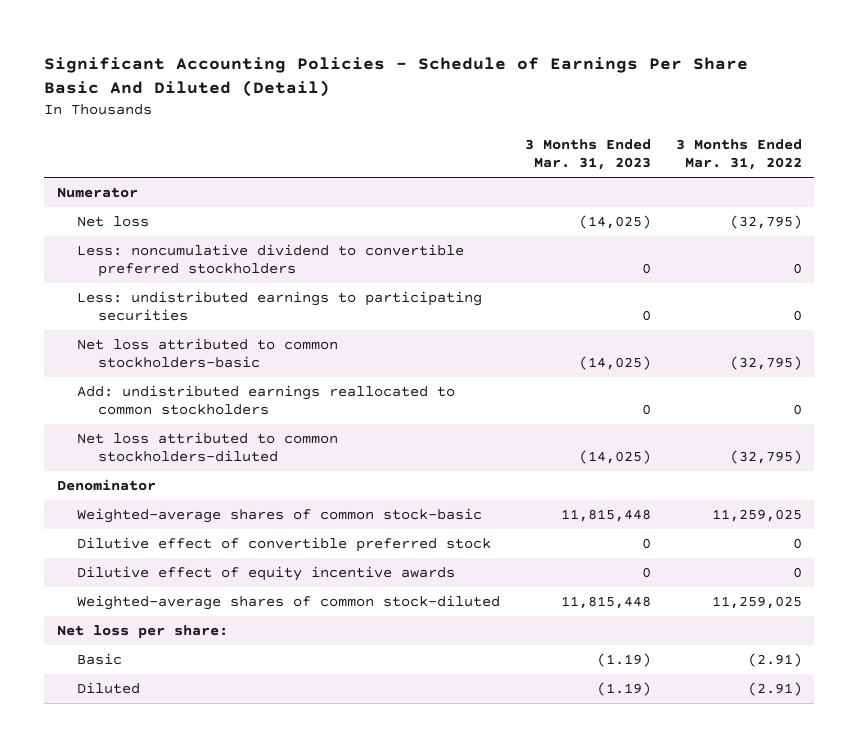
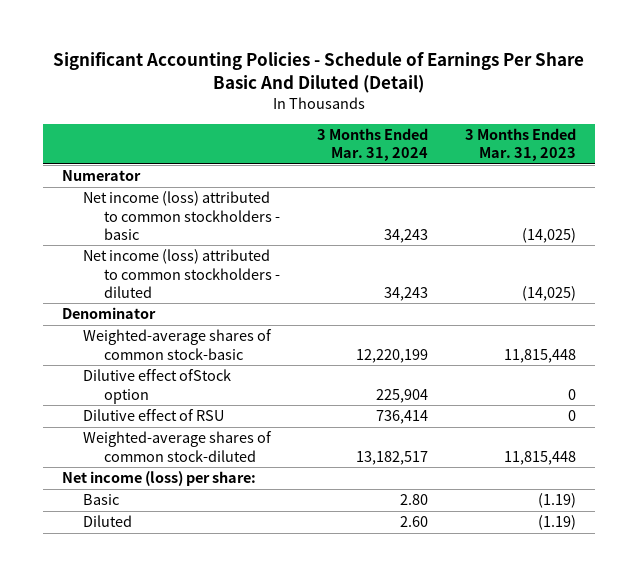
[675,139,802,171] 3 Months Ended Mar. 31, 2022 -> none
none -> [316,127,428,162] 3 Months Ended Mar. 31, 2024
[77,216,150,228] Net loss -> none
[77,244,465,278] Less: noncumulative dividend to convertible preferred stockholders -> none
[77,291,483,322] Less: undistributed earnings to participating securities -> none
[77,385,456,416] Add: undistributed earnings reallocated to common stockholders -> none
[77,338,339,369] Net loss attributed to common stockholders-basic -> [82,191,280,240] Net income (loss) attributed to common stockholders - basic
[77,432,339,463] Net loss attributed to common stockholders-diluted -> [82,249,280,298] Net income (loss) attributed to common stockholders - diluted
[77,537,492,553] Dilutive effect of convertible preferred stock -> none
[77,566,456,582] Dilutive effect of equity incentive awards -> [82,369,231,404] Dilutive effect ofStock option
none -> [82,409,224,422] Dilutive effect of RSU
[56,625,228,639] Net loss per share: -> [62,471,257,487] Net income (loss) per share:

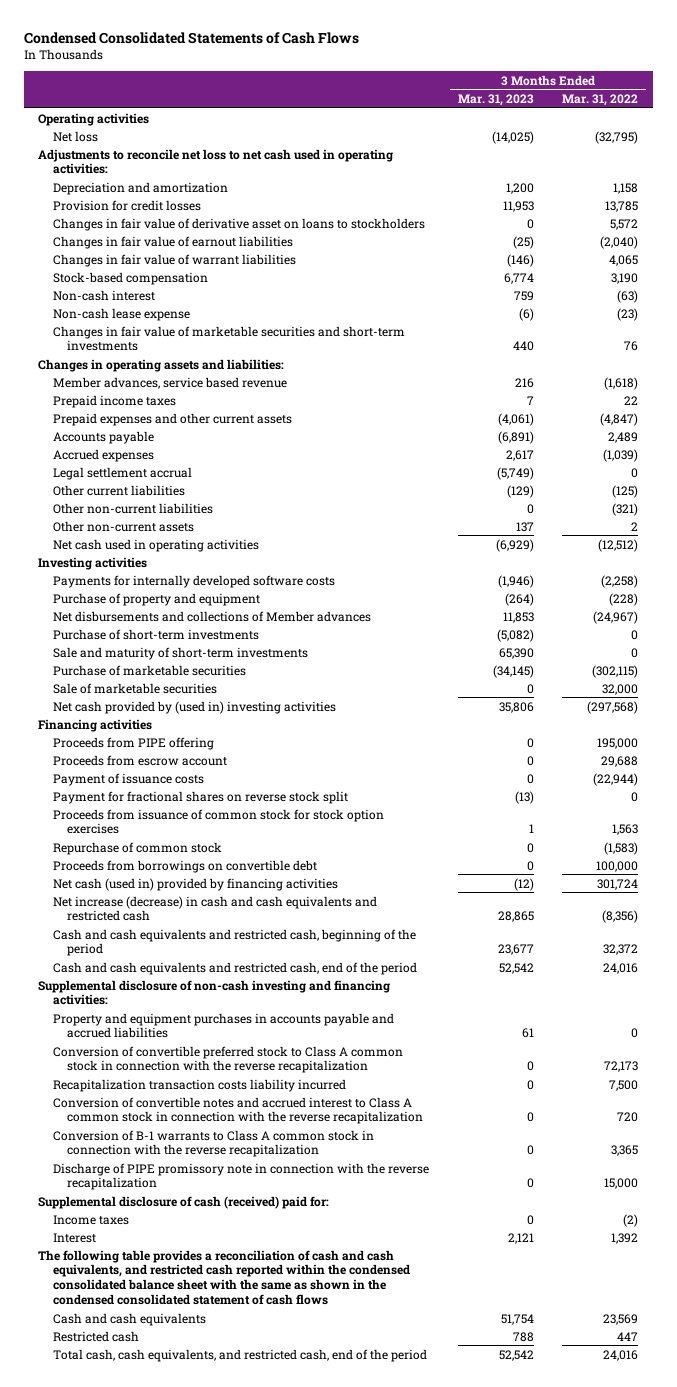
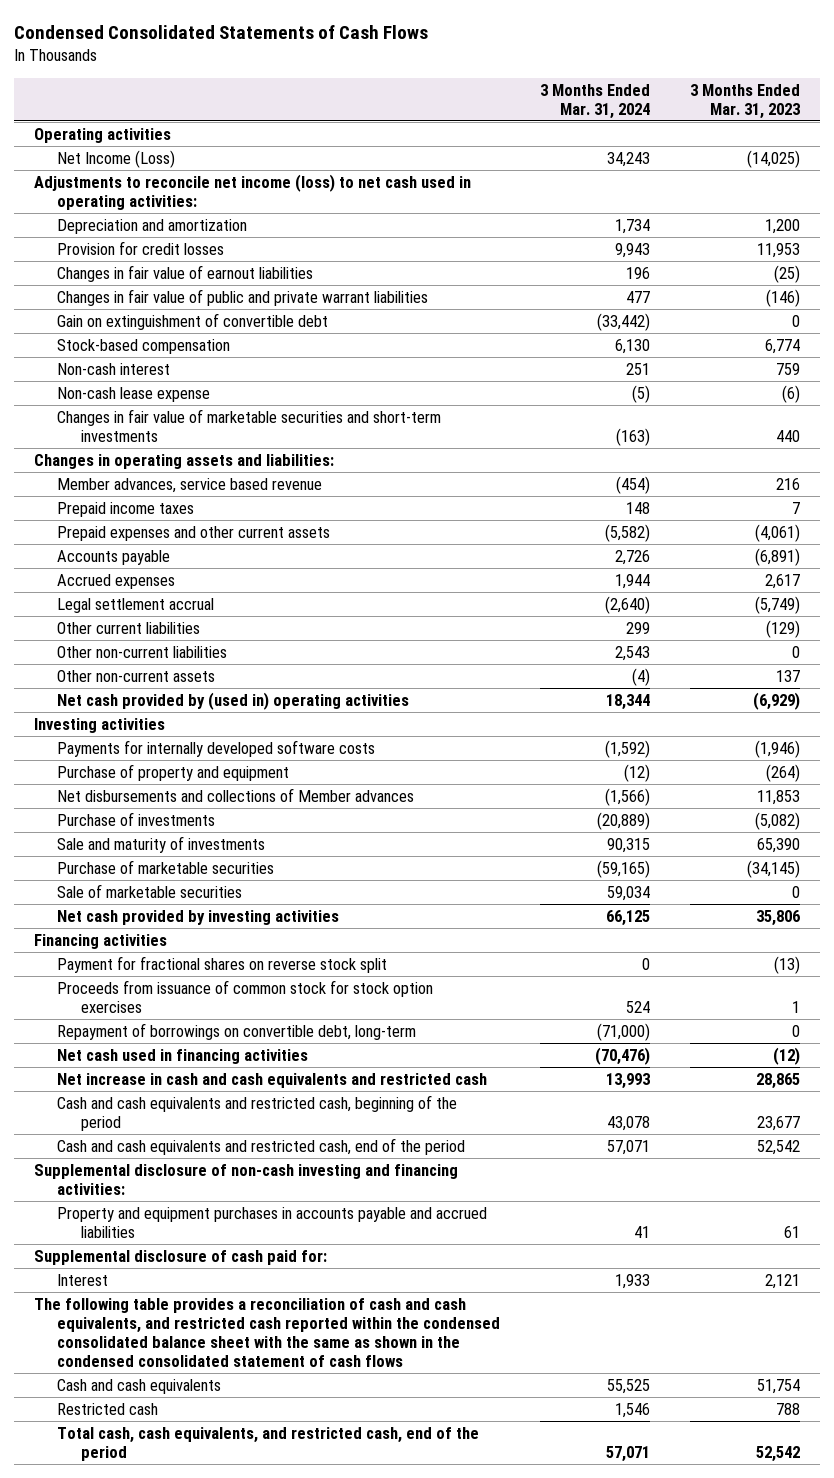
[562,93,639,106] Mar. 31, 2022 -> none
none -> [540,83,651,119] 3 Months Ended Mar. 31, 2024
[52,130,98,142] Net loss -> [57,149,176,168] Net Income (Loss)
[38,148,394,175] Adjustments to reconcile net loss to net cash used in operating activities: -> [33,173,471,210] Adjustments to reconcile net income (loss) to net cash used in operating activities:
[52,217,425,231] Changes in fair value of derivative asset on loans to stockholders -> none
[52,253,296,267] Changes in fair value of warrant liabilities -> [57,288,429,306] Changes in fair value of public and private warrant liabilities
none -> [57,312,329,330] Gain on extinguishment of convertible debt
[52,538,259,552] Net cash used in operating activities -> [57,691,410,710] Net cash provided by (used in) operating activities
[52,628,259,640] Purchase of short-term investments -> [57,811,216,826] Purchase of investments
[52,646,308,660] Sale and maturity of short-term investments -> [57,835,266,853] Sale and maturity of investments
[52,700,336,714] Net cash provided by (used in) investing activities -> [57,909,340,925] Net cash provided by investing activities
[52,736,214,750] Proceeds from PIPE offering -> none
[52,754,227,766] Proceeds from escrow account -> none
[52,772,204,786] Payment of issuance costs -> none
[52,841,222,855] Repurchase of common stock -> none
[52,859,317,873] Proceeds from borrowings on convertible debt -> none
none -> [57,1022,417,1040] Repayment of borrowings on convertible debt, long-term
[52,877,338,891] Net cash (used in) provided by financing activities -> [57,1048,309,1064] Net cash used in financing activities
[52,895,377,922] Net increase (decrease) in cash and cash equivalents and restricted cash -> [57,1072,488,1088] Net increase in cash and cash equivalents and restricted cash
[52,1045,403,1074] Conversion of convertible preferred stock to Class A common stock in connection with the reverse recapitalization -> none
[52,1078,346,1092] Recapitalization transaction costs liability incurred -> none
[52,1096,424,1125] Conversion of convertible notes and accrued interest to Class A common stock in connection with the reverse recapitalization -> none
[52,1129,374,1158] Conversion of B-1 warrants to Class A common stock in connection with the reverse recapitalization -> none
[52,1162,429,1191] Discharge of PIPE promissory note in connection with the reverse recapitalization -> none
[52,1214,129,1225] Income taxes -> none
[38,1195,330,1209] Supplemental disclosure of cash (received) paid for: -> [33,1249,327,1265] Supplemental disclosure of cash paid for:

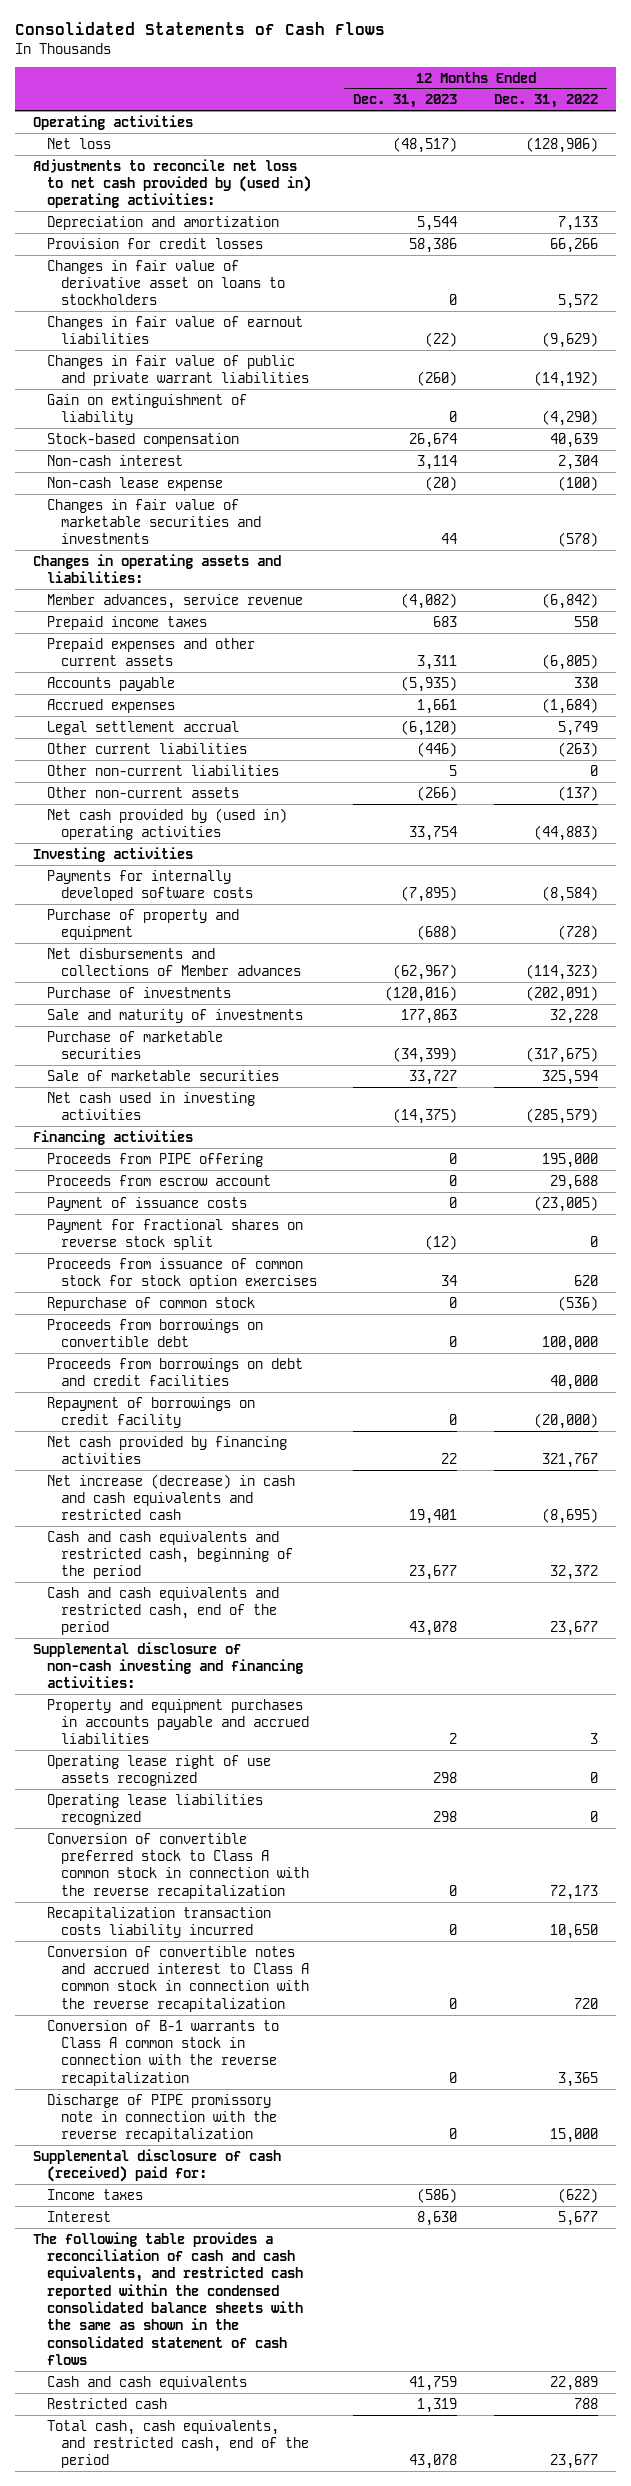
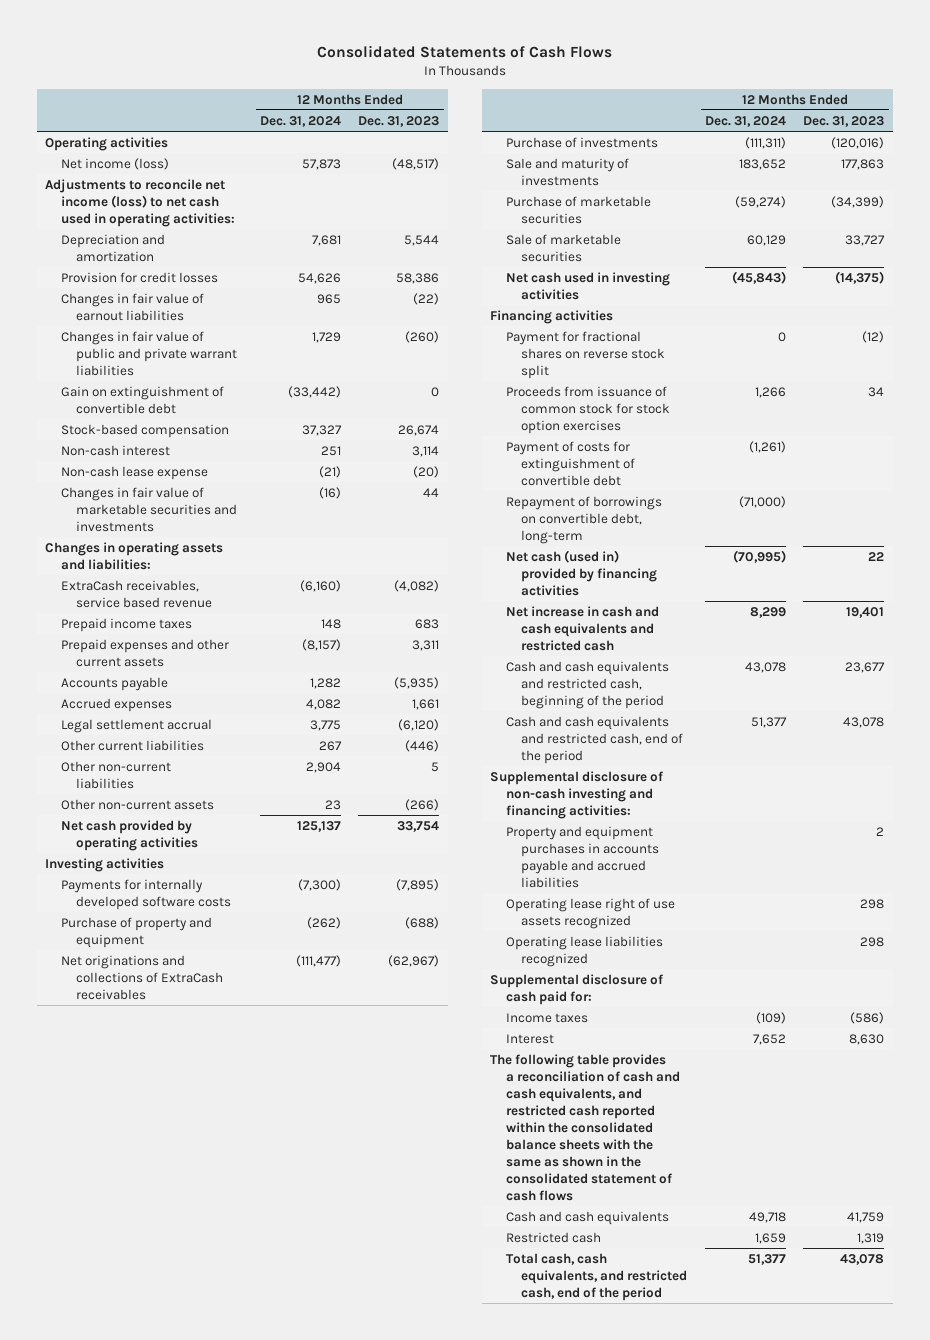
[493,94,598,109] Dec. 31, 2022 -> none
none -> [259,115,341,127] Dec. 31, 2024
[46,137,111,149] Net loss -> [60,157,169,170] Net income (loss)
[32,158,311,209] Adjustments to reconcile net loss to net cash provided by (used in) operating activities: -> [45,178,235,227] Adjustments to reconcile net income (loss) to net cash used in operating activities:
[46,259,285,306] Changes in fair value of derivative asset on loans to stockholders -> none
[46,393,247,425] Gain on extinguishment of liability -> [60,385,224,414] Gain on extinguishment of convertible debt
[46,593,303,609] Member advances, service revenue -> [60,579,213,608] ExtraCash receivables, service based revenue
[46,807,287,840] Net cash provided by (used in) operating activities -> [60,819,199,851] Net cash provided by operating activities
[46,947,301,976] Net disbursements and collections of Member advances -> [60,954,224,1000] Net originations and collections of ExtraCash receivables
[46,1152,263,1167] Proceeds from PIPE offering -> none
[46,1174,271,1186] Proceeds from escrow account -> none
[46,1196,247,1211] Payment of issuance costs -> none
[46,1296,255,1311] Repurchase of common stock -> none
[46,1318,263,1347] Proceeds from borrowings on convertible debt -> none
[46,1357,303,1386] Proceeds from borrowings on debt and credit facilities -> none
[46,1396,255,1428] Repayment of borrowings on credit facility -> none
none -> [505,440,636,486] Payment of costs for extinguishment of convertible debt
none -> [505,495,662,544] Repayment of borrowings on convertible debt, long-term
[46,1435,287,1464] Net cash provided by financing activities -> [505,549,658,596] Net cash (used in) provided by financing activities
[46,1473,295,1521] Net increase (decrease) in cash and cash equivalents and restricted cash -> [505,605,659,651] Net increase in cash and cash equivalents and restricted cash
[46,1832,309,1899] Conversion of convertible preferred stock to Class A common stock in connection with the reverse recapitalization -> none
[46,1906,271,1938] Recapitalization transaction costs liability incurred -> none
[46,1945,309,2012] Conversion of convertible notes and accrued interest to Class A common stock in connection with the reverse recapitalization -> none
[46,2019,279,2086] Conversion of B-1 warrants to Class A common stock in connection with the reverse recapitalization -> none
[46,2093,277,2143] Discharge of PIPE promissory note in connection with the reverse recapitalization -> none
[32,2148,281,2182] Supplemental disclosure of cash (received) paid for: -> [490,973,664,1005] Supplemental disclosure of cash paid for:
[32,2231,303,2365] The following table provides a reconciliation of cash and cash equivalents, and restricted cash reported within the condensed consolidated balance sheets with the same as shown in the consolidated statement of cash flows -> [490,1053,680,1201] The following table provides a reconciliation of cash and cash equivalents, and restricted cash reported within the consolidated balance sheets with the same as shown in the consolidated statement of cash flows

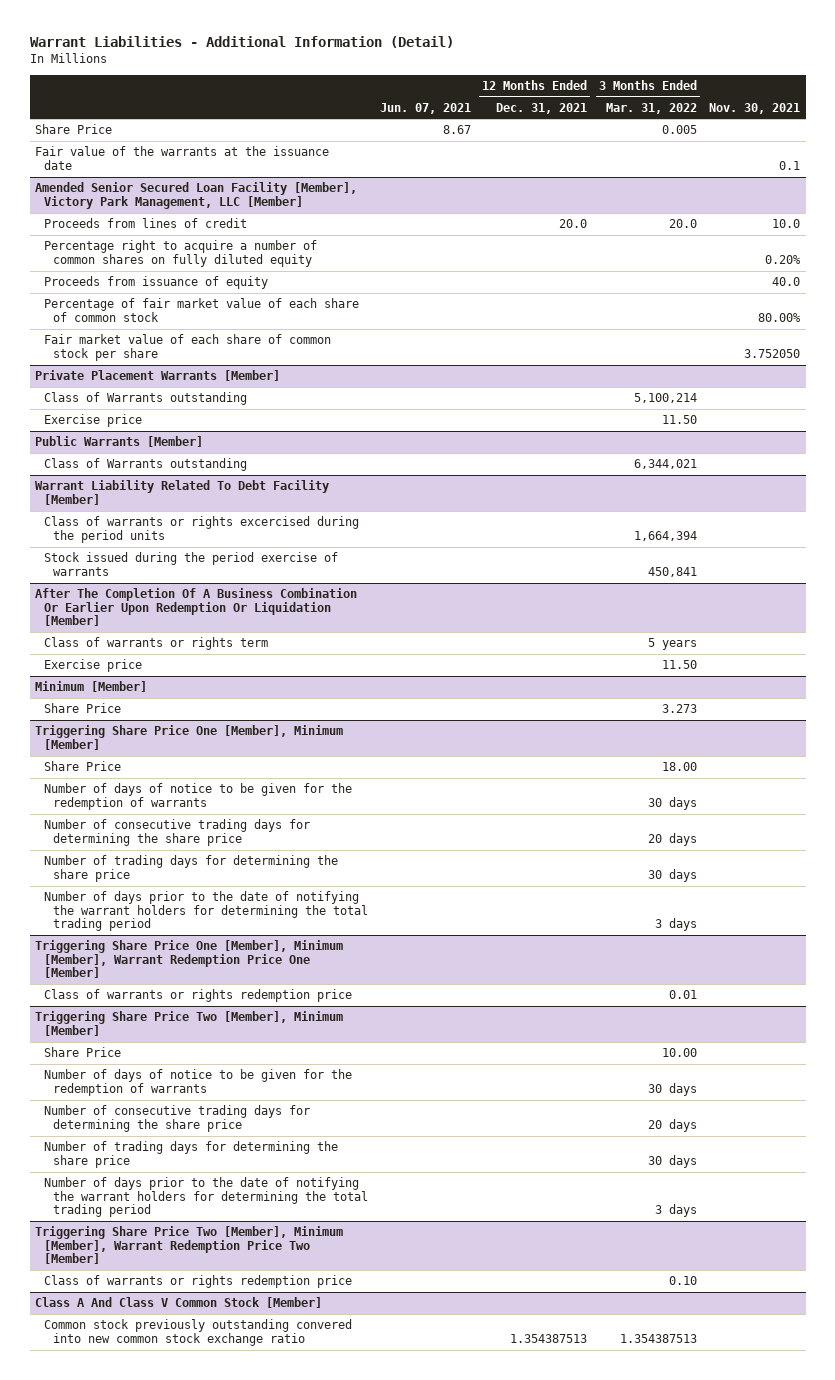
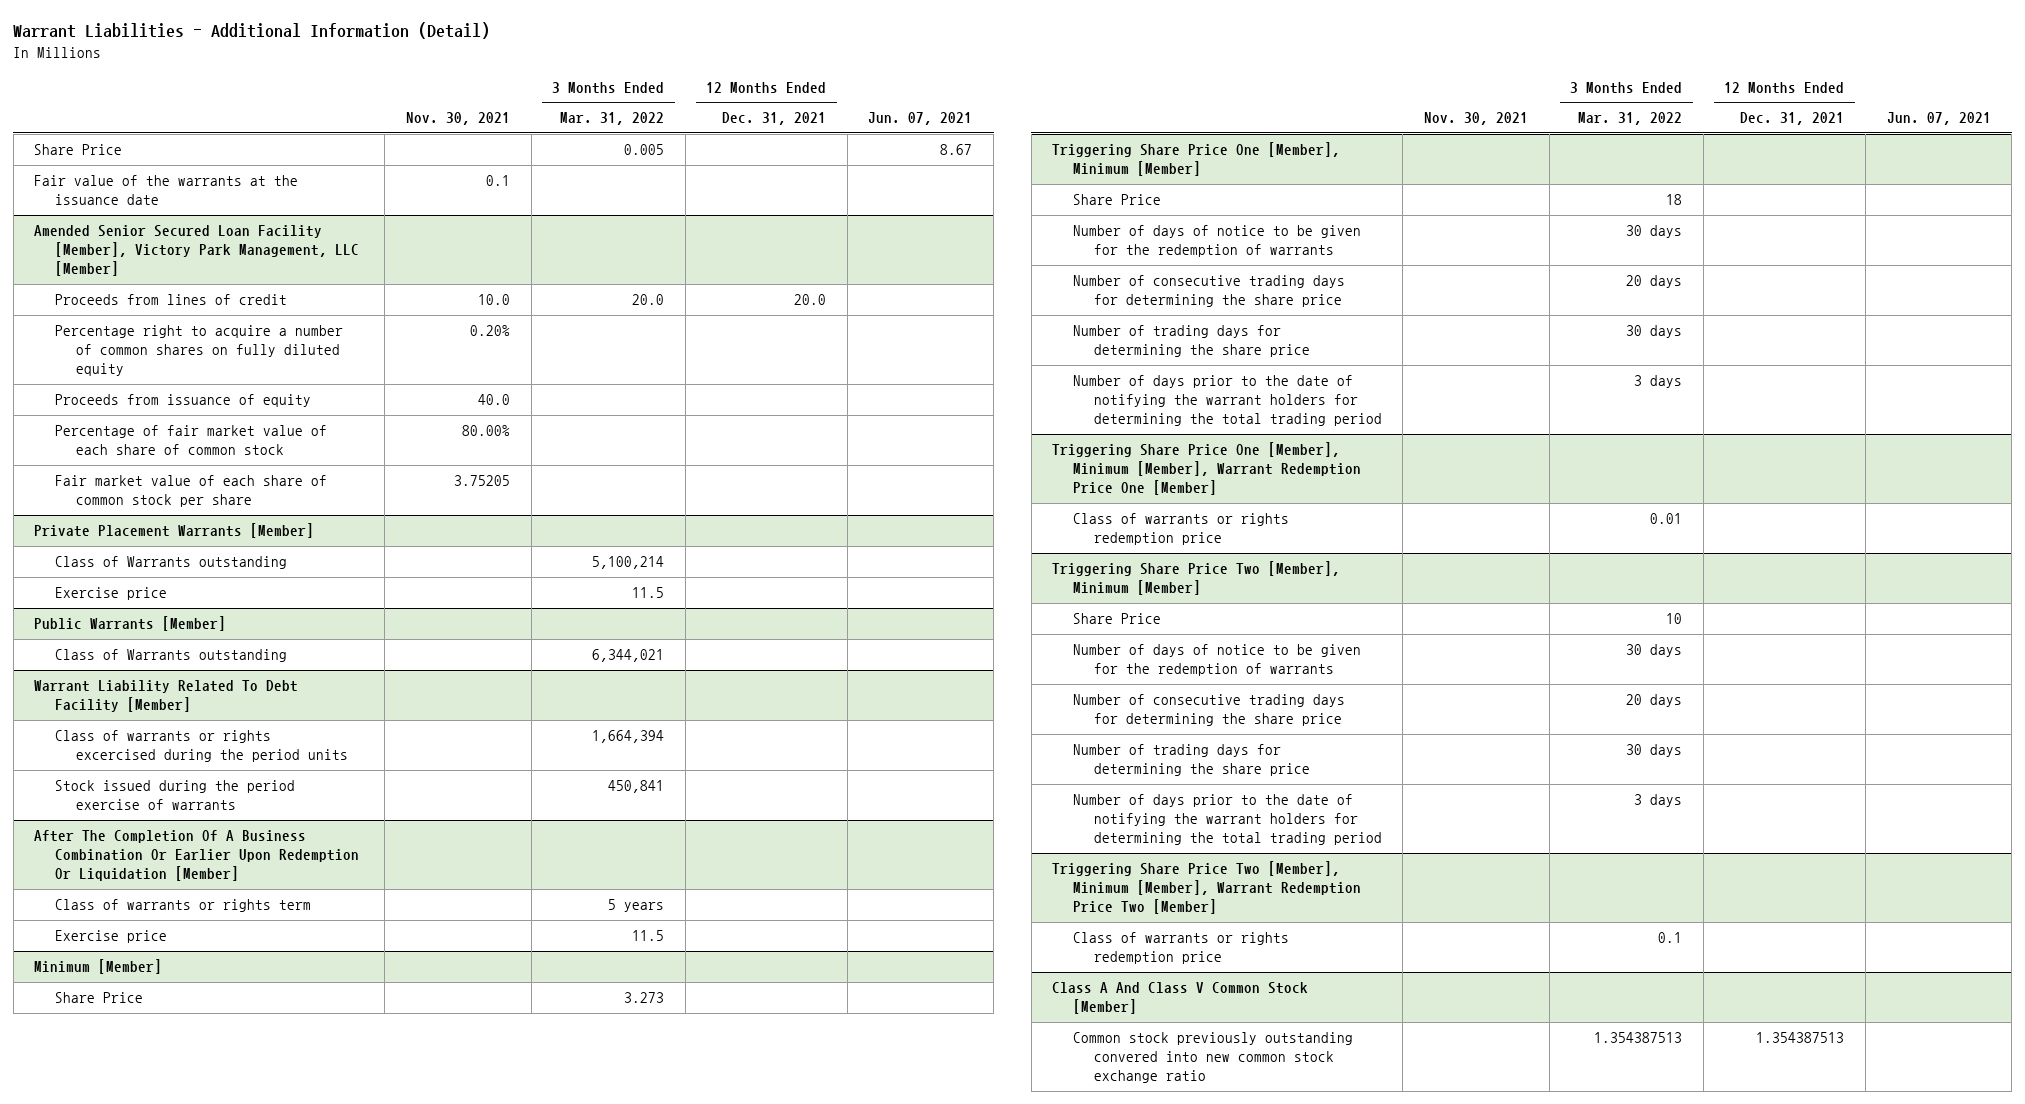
[743,348,800,358] 3.752050 -> [453,475,510,487] 3.75205
[662,415,698,425] 11.50 -> [632,587,665,599] 11.5
[662,660,698,670] 11.50 -> [632,930,665,942] 11.5
[662,762,698,772] 18.00 -> [1666,194,1683,206] 18
[662,1048,698,1058] 10.00 -> [1666,613,1683,625] 10
[669,1276,698,1286] 0.10 -> [1658,932,1683,944] 0.1

